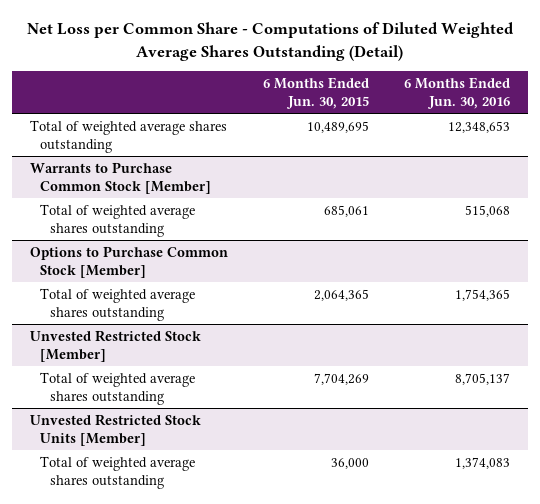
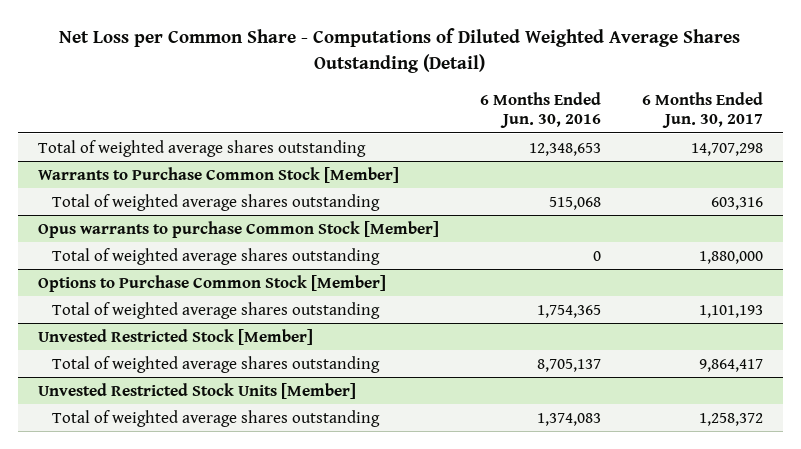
[263,76,370,109] 6 Months Ended Jun. 30, 2015 -> none
none -> [641,91,763,129] 6 Months Ended Jun. 30, 2017
none -> [38,220,440,238] Opus warrants to purchase Common Stock [Member]
none -> [51,247,380,265] Total of weighted average shares outstanding

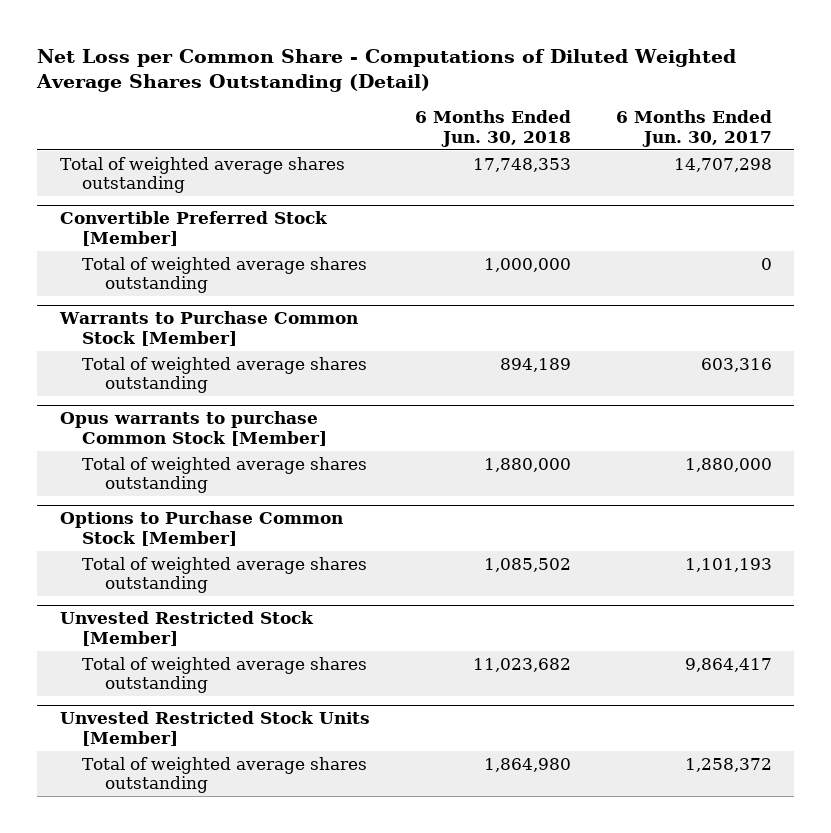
[479,91,601,129] 6 Months Ended Jun. 30, 2016 -> none
none -> [414,110,571,148] 6 Months Ended Jun. 30, 2018
none -> [59,211,328,247] Convertible Preferred Stock [Member]
none -> [82,256,368,294] Total of weighted average shares outstanding

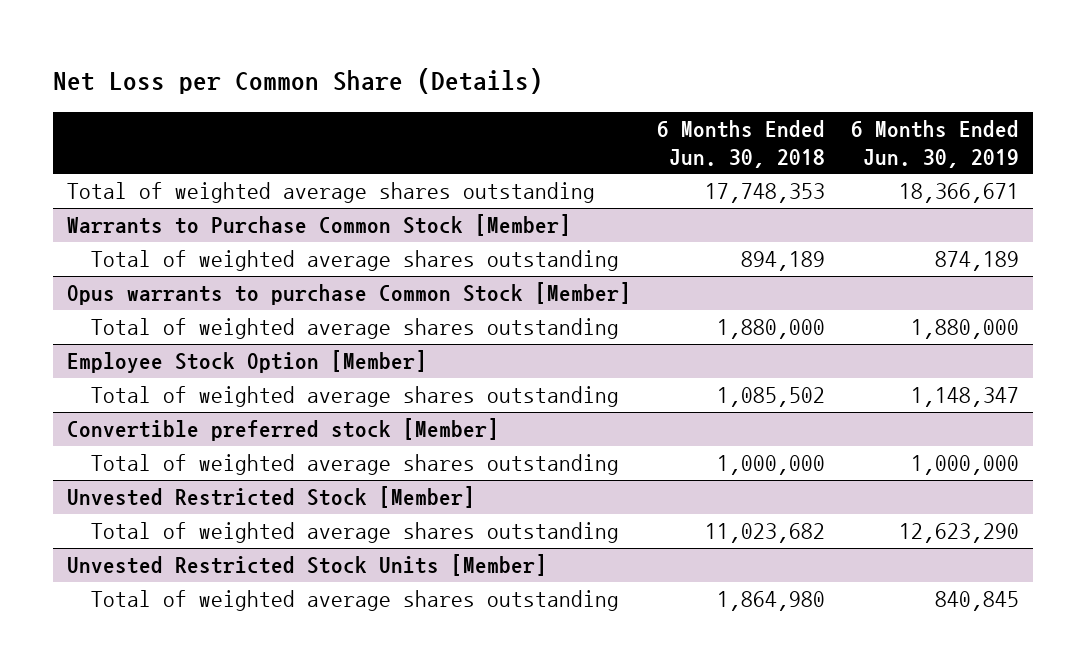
[36,48,737,93] Net Loss per Common Share - Computations of Diluted Weighted Average Shares Outstanding (Detail) -> [53,68,544,95] Net Loss per Common Share (Details)
[615,110,772,148] 6 Months Ended Jun. 30, 2017 -> none
none -> [851,120,1020,168] 6 Months Ended Jun. 30, 2019
[59,211,328,247] Convertible Preferred Stock [Member] -> none
[82,256,368,294] Total of weighted average shares outstanding -> none
[59,511,343,547] Options to Purchase Common Stock [Member] -> [66,350,427,374] Employee Stock Option [Member]
none -> [66,418,499,442] Convertible preferred stock [Member]
none -> [91,454,620,476] Total of weighted average shares outstanding

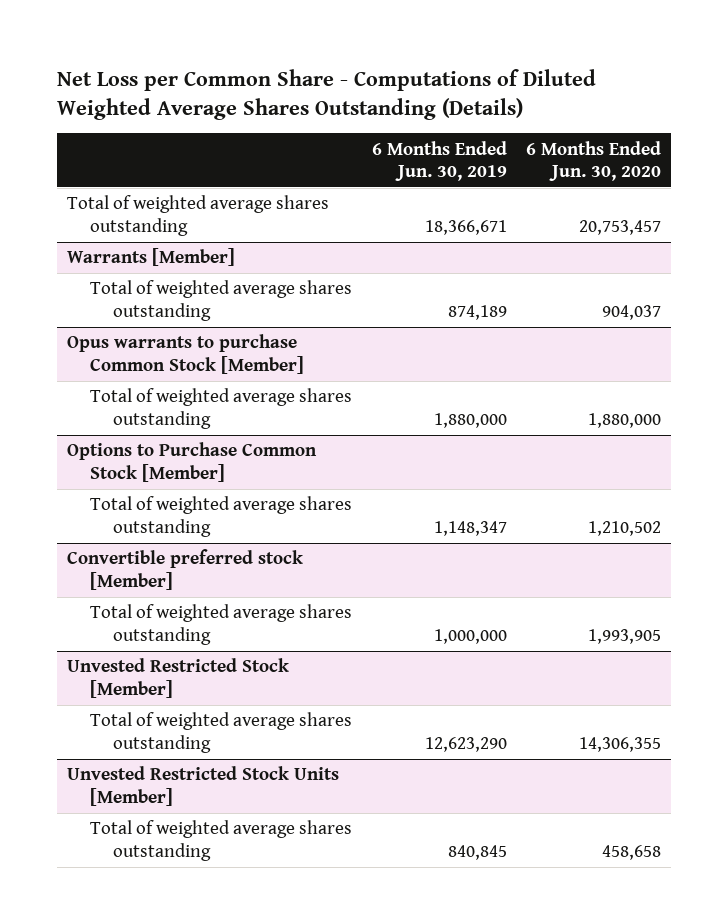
[53,68,544,95] Net Loss per Common Share (Details) -> [57,68,597,120] Net Loss per Common Share - Computations of Diluted Weighted Average Shares Outstanding (Details)
[656,120,825,168] 6 Months Ended Jun. 30, 2018 -> none
none -> [526,140,662,181] 6 Months Ended Jun. 30, 2020
[66,214,571,237] Warrants to Purchase Common Stock [Member] -> [66,248,235,267] Warrants [Member]
[66,350,427,374] Employee Stock Option [Member] -> [66,442,317,482] Options to Purchase Common Stock [Member]

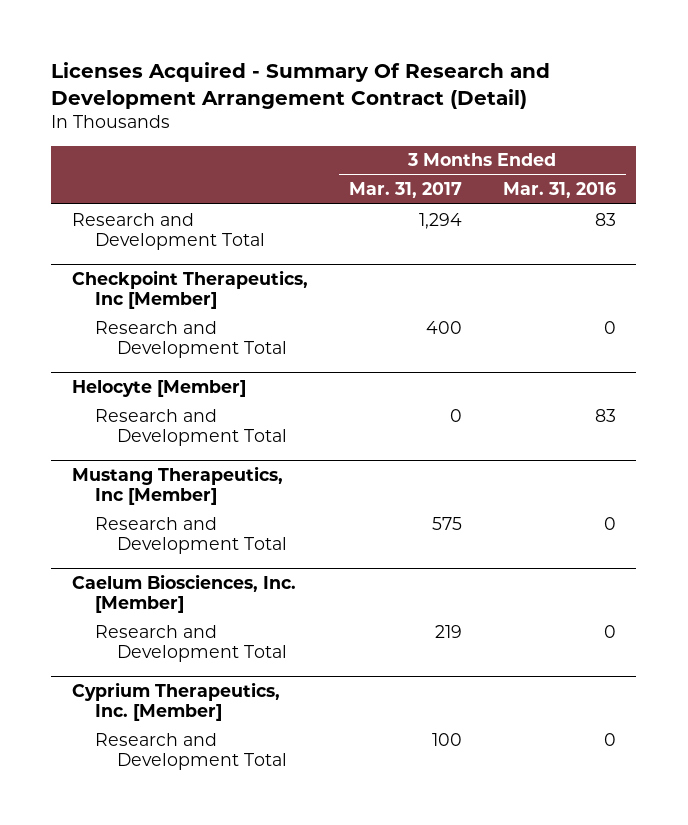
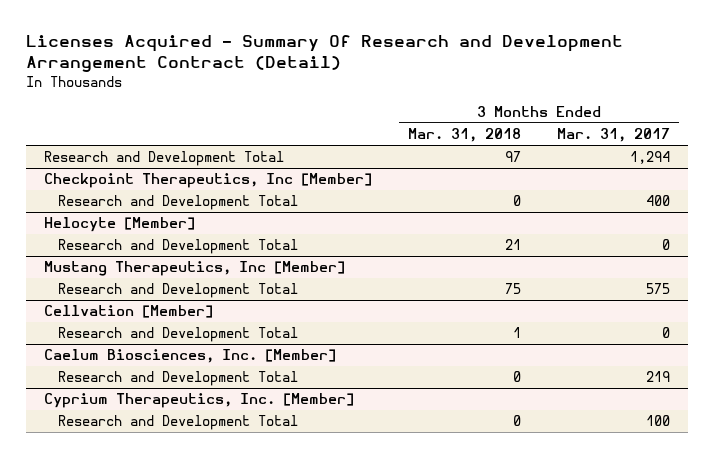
[502,182,616,199] Mar. 31, 2016 -> none
none -> [407,128,521,143] Mar. 31, 2018
none -> [43,305,213,319] Cellvation [Member]
none -> [58,327,299,343] Research and Development Total

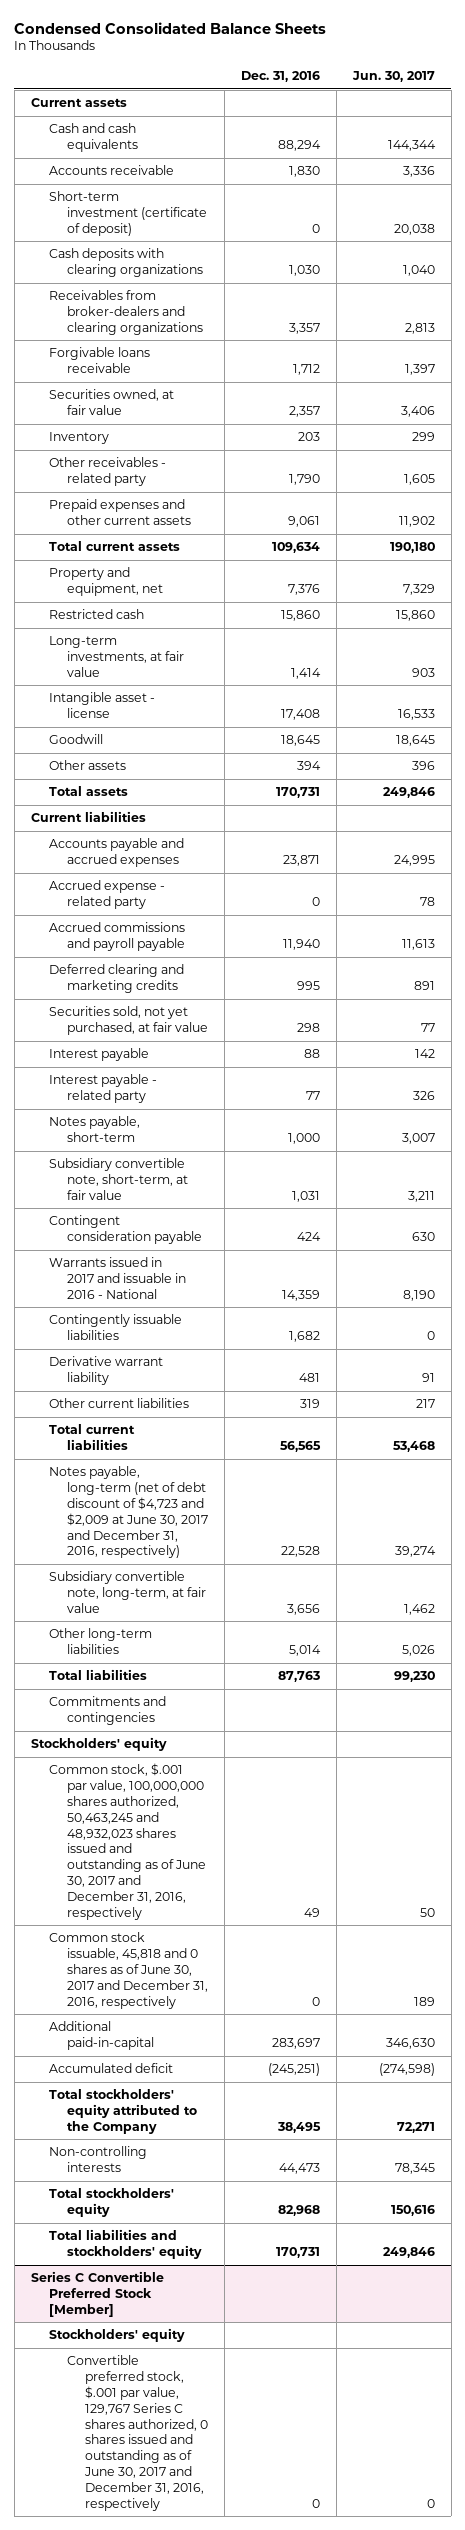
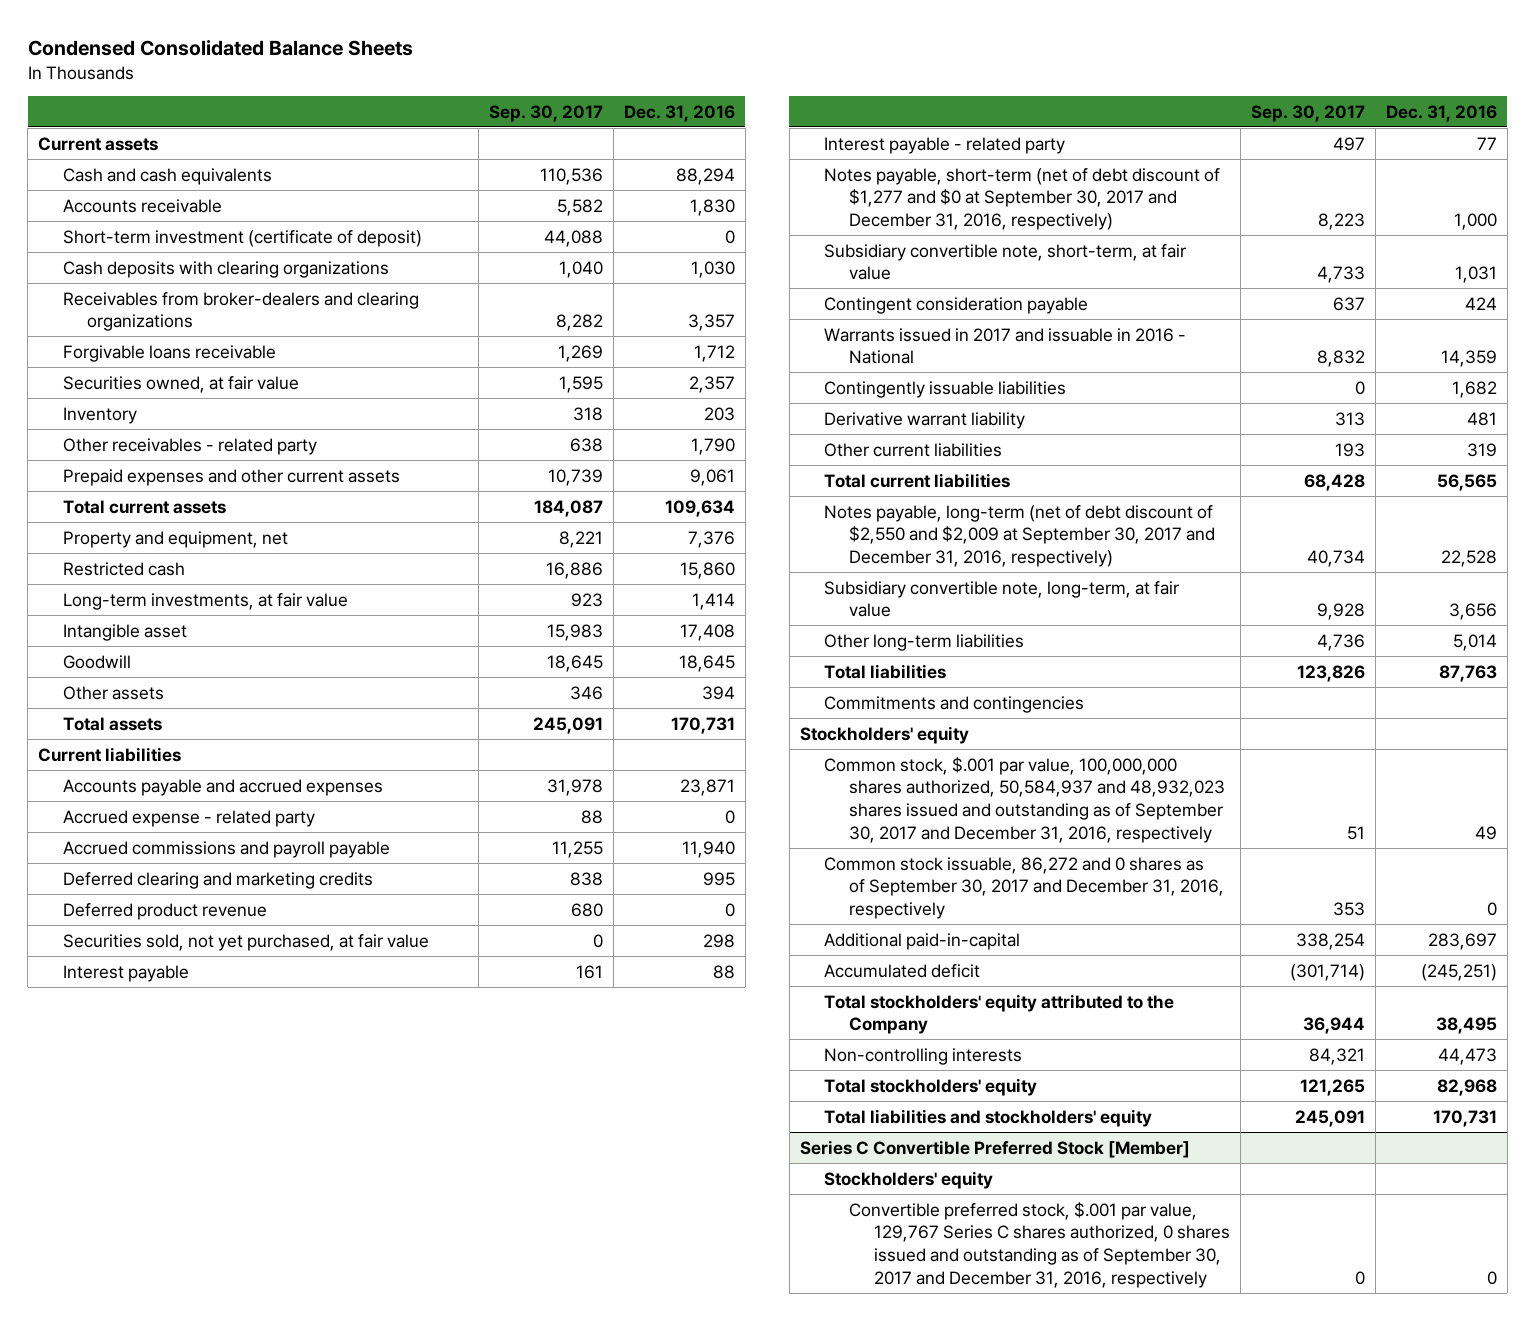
[351,71,435,83] Jun. 30, 2017 -> none
none -> [489,104,604,122] Sep. 30, 2017
[48,692,155,719] Intangible asset - license -> [62,623,187,641] Intangible asset
none -> [62,902,267,920] Deferred product revenue
[48,1116,140,1143] Notes payable, short-term -> [824,167,1221,230] Notes payable, short-term (net of debt discount of $1,277 and $0 at September 30, 2017 and December 31, 2016, respectively)
[48,1466,208,1559] Notes payable, long-term (net of debt discount of $4,723 and $2,009 at June 30, 2017 and December 31, 2016, respectively) -> [824,504,1216,567] Notes payable, long-term (net of debt discount of $2,550 and $2,009 at September 30, 2017 and December 31, 2016, respectively)
[48,1763,206,1920] Common stock, $.001 par value, 100,000,000 shares authorized, 50,463,245 and 48,932,023 shares issued and outstanding as of June 30, 2017 and December 31, 2016, respectively -> [824,756,1226,843] Common stock, $.001 par value, 100,000,000 shares authorized, 50,584,937 and 48,932,023 shares issued and outstanding as of September 30, 2017 and December 31, 2016, respectively
[48,1932,208,2009] Common stock issuable, 45,818 and 0 shares as of June 30, 2017 and December 31, 2016, respectively -> [824,856,1225,919] Common stock issuable, 86,272 and 0 shares as of September 30, 2017 and December 31, 2016, respectively
[66,2355,209,2511] Convertible preferred stock, $.001 par value, 129,767 Series C shares authorized, 0 shares issued and outstanding as of June 30, 2017 and December 31, 2016, respectively -> [849,1201,1230,1288] Convertible preferred stock, $.001 par value, 129,767 Series C shares authorized, 0 shares issued and outstanding as of September 30, 2017 and December 31, 2016, respectively

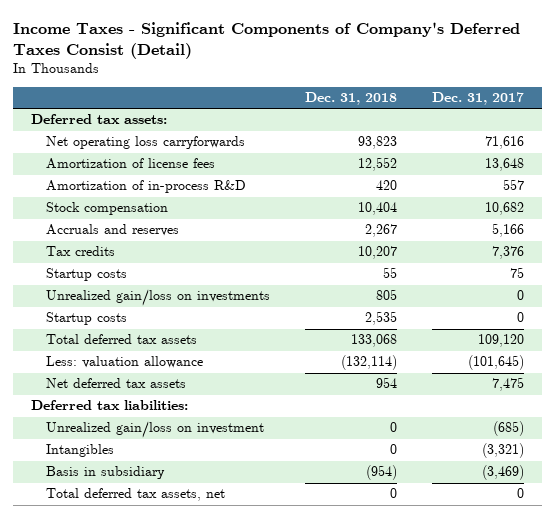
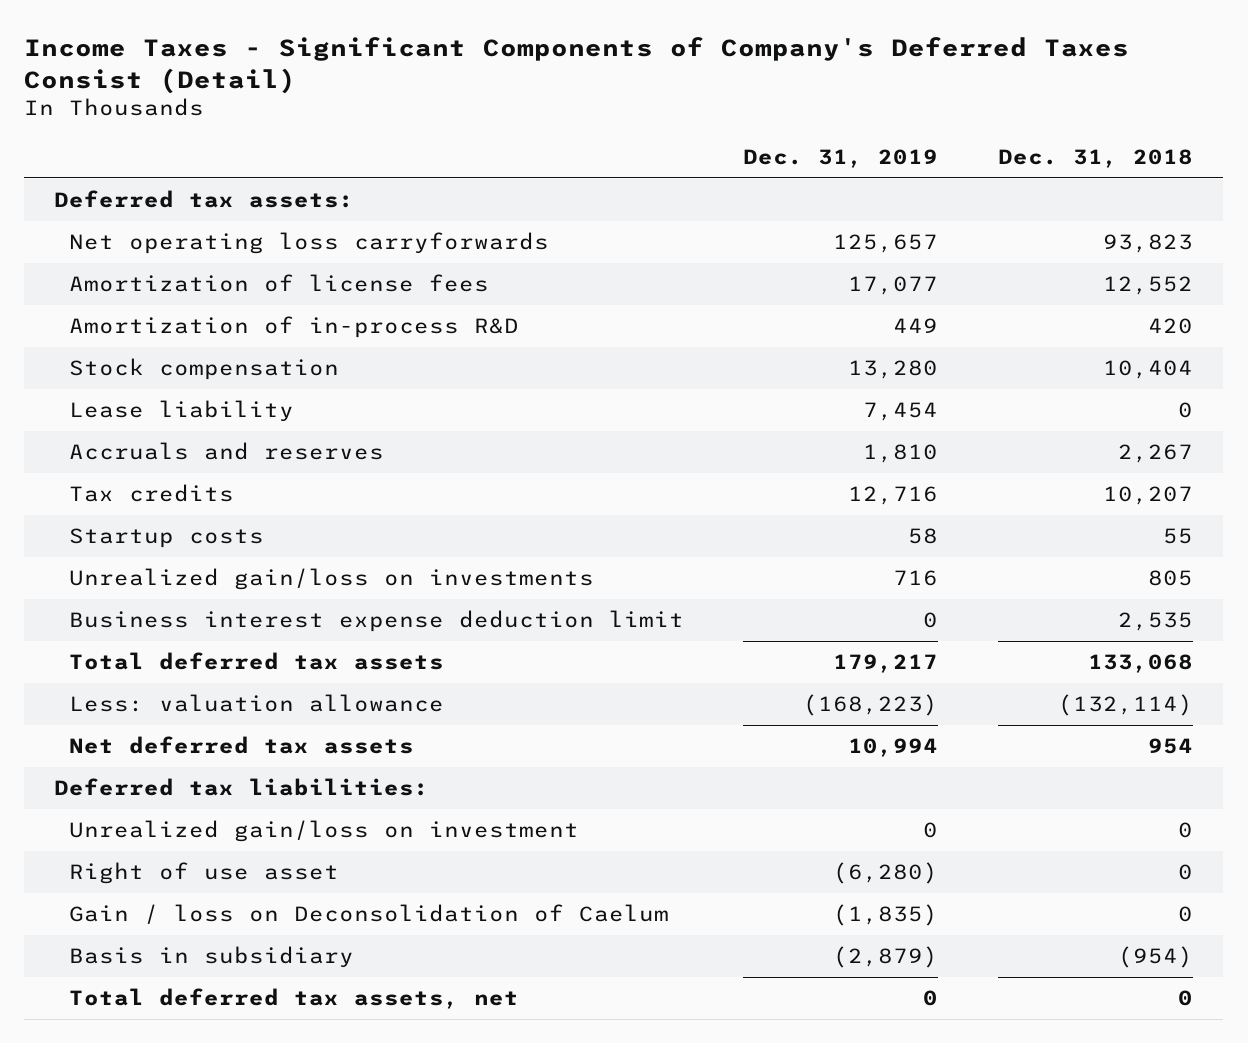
[432,92,525,106] Dec. 31, 2017 -> none
none -> [743,148,939,168] Dec. 31, 2019
none -> [68,400,294,423] Lease liability
[46,312,128,326] Startup costs -> [68,610,684,633] Business interest expense deduction limit
[46,444,115,458] Intangibles -> none
none -> [68,862,339,885] Right of use asset
none -> [68,904,669,925] Gain / loss on Deconsolidation of Caelum

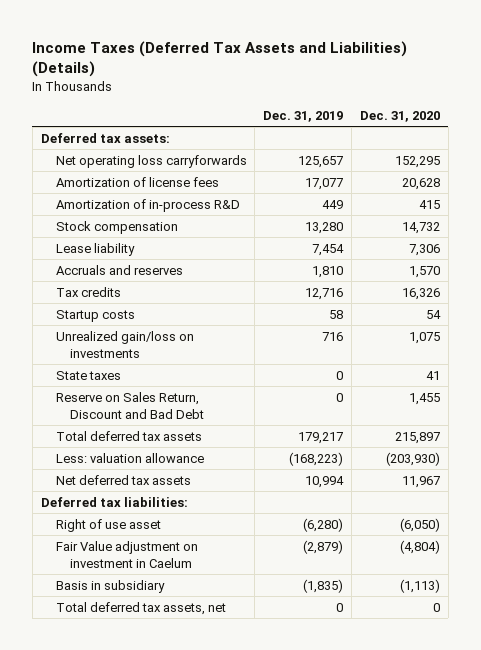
[24,37,1130,94] Income Taxes - Significant Components of Company's Deferred Taxes Consist (Detail) -> [32,40,408,78] Income Taxes (Deferred Tax Assets and Liabilities) (Details)
[998,148,1194,168] Dec. 31, 2018 -> none
none -> [359,110,440,122] Dec. 31, 2020
[68,610,684,633] Business interest expense deduction limit -> none
none -> [55,370,121,380] State taxes
none -> [55,391,205,419] Reserve on Sales Return, Discount and Bad Debt
[68,820,579,843] Unrealized gain/loss on investment -> none
[68,904,669,925] Gain / loss on Deconsolidation of Caelum -> none
none -> [55,540,198,568] Fair Value adjustment on investment in Caelum
[833,946,939,969] (2,879) -> [303,578,344,593] (1,835)

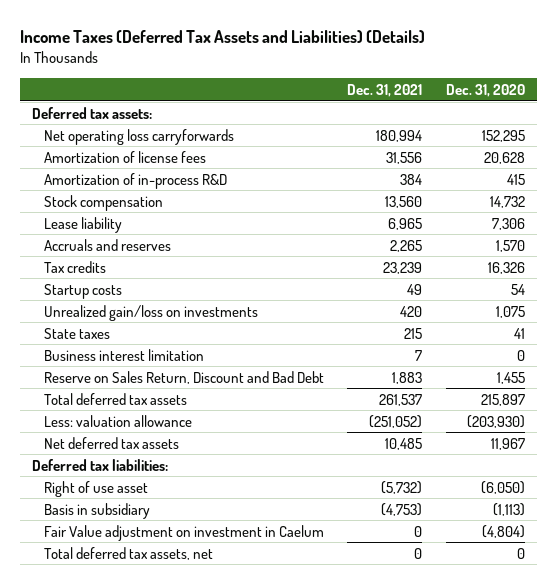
[263,110,344,122] Dec. 31, 2019 -> none
none -> [347,83,423,97] Dec. 31, 2021
none -> [43,348,204,361] Business interest limitation
[55,540,198,568] Fair Value adjustment on investment in Caelum -> [43,524,324,541] Fair Value adjustment on investment in Caelum

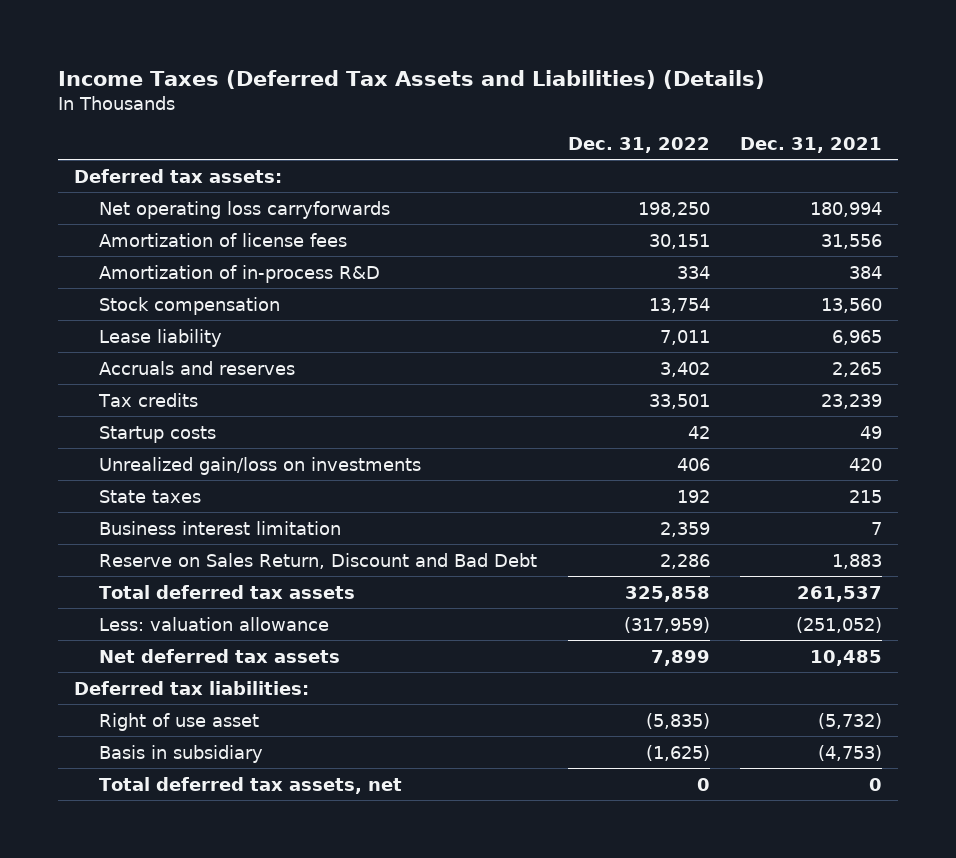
[445,83,525,97] Dec. 31, 2020 -> none
none -> [567,136,710,153] Dec. 31, 2022
[43,524,324,541] Fair Value adjustment on investment in Caelum -> none

